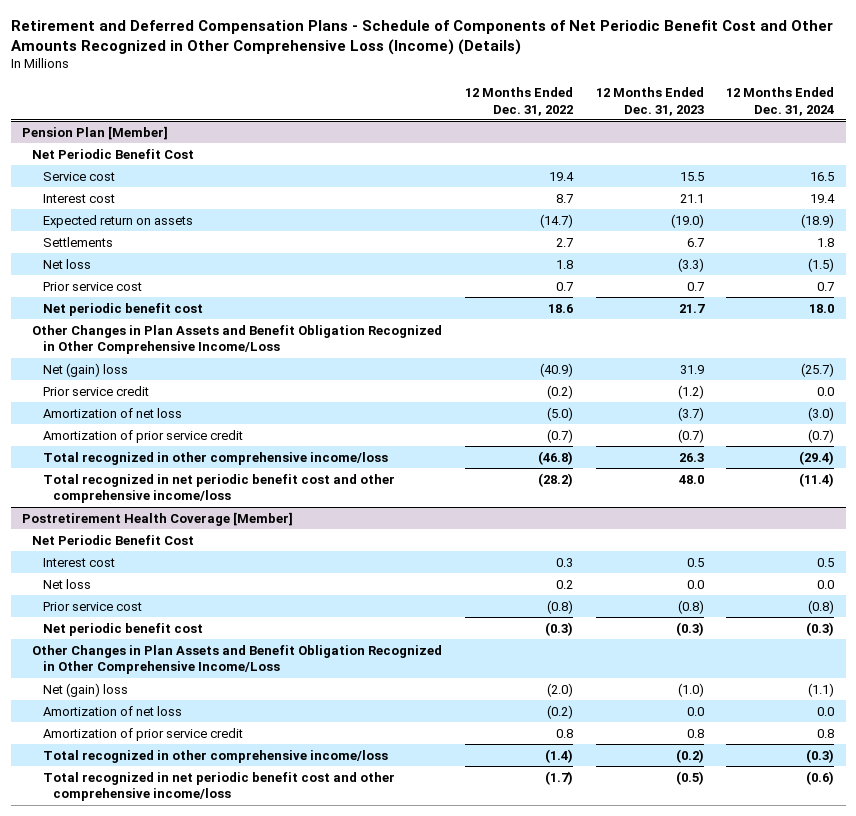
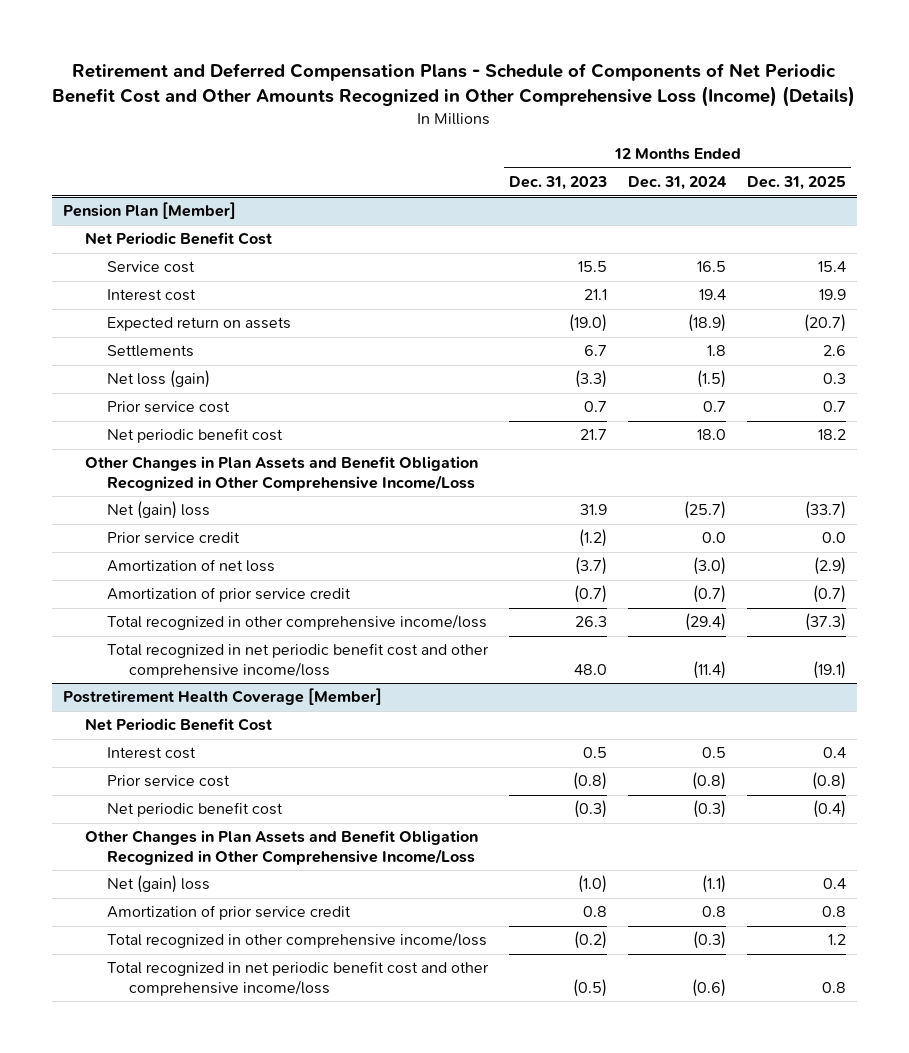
[464,86,573,116] 12 Months Ended Dec. 31, 2022 -> none
none -> [747,176,847,191] Dec. 31, 2025
[42,258,91,269] Net loss -> [107,370,211,389] Net loss (gain)
[42,578,91,589] Net loss -> none
[42,705,182,716] Amortization of net loss -> none

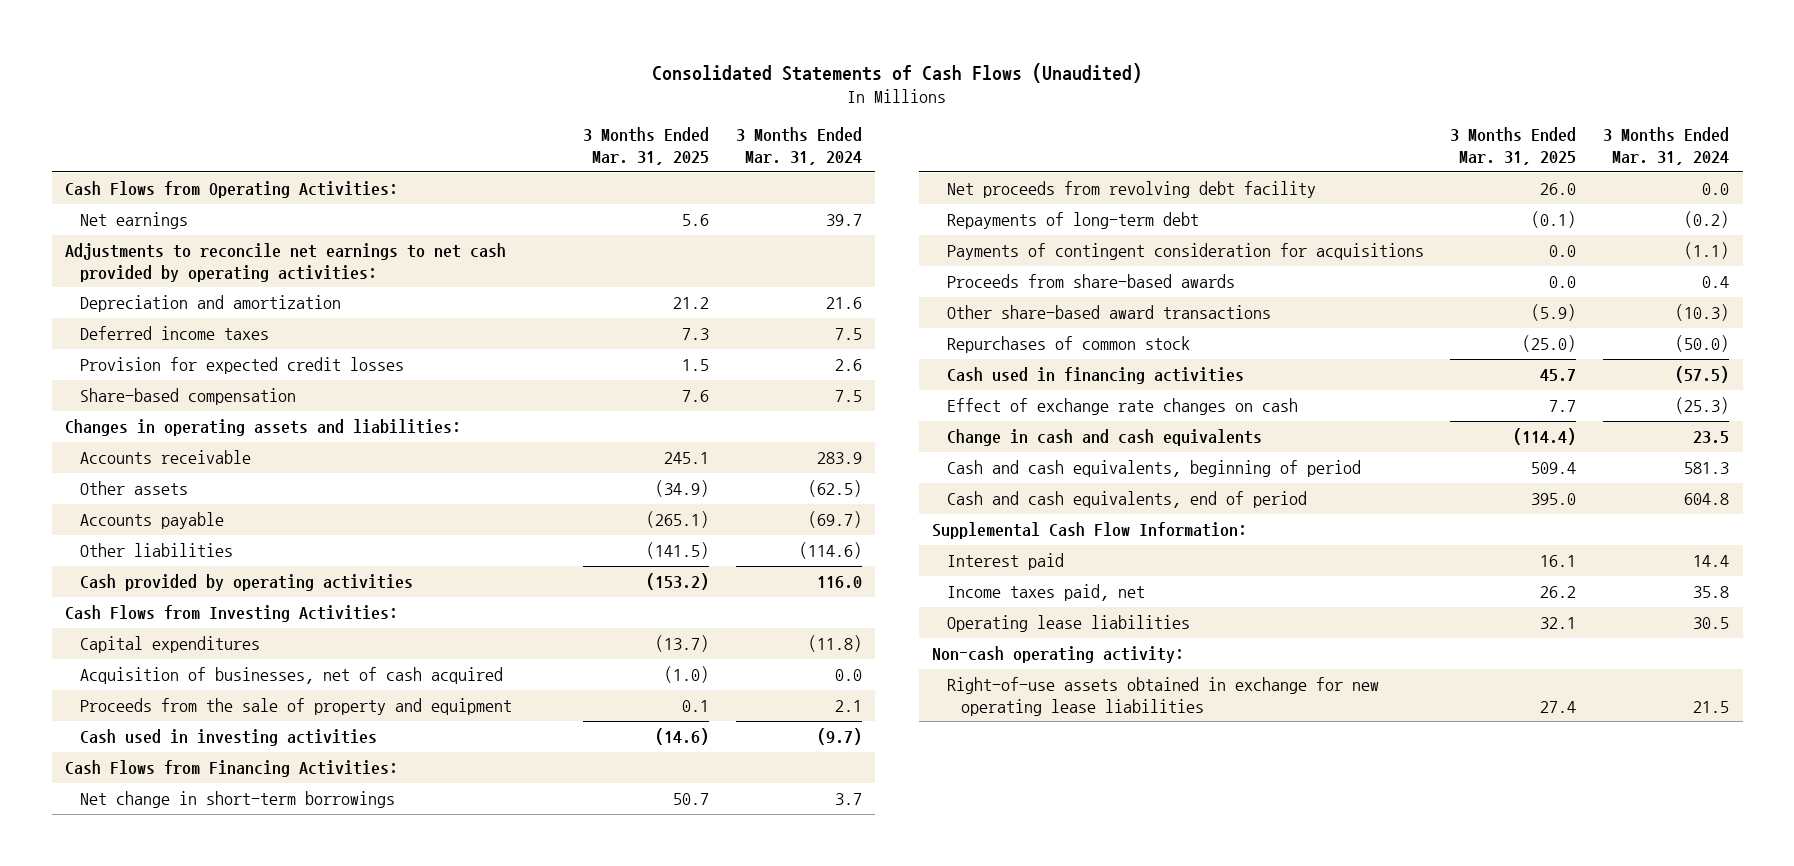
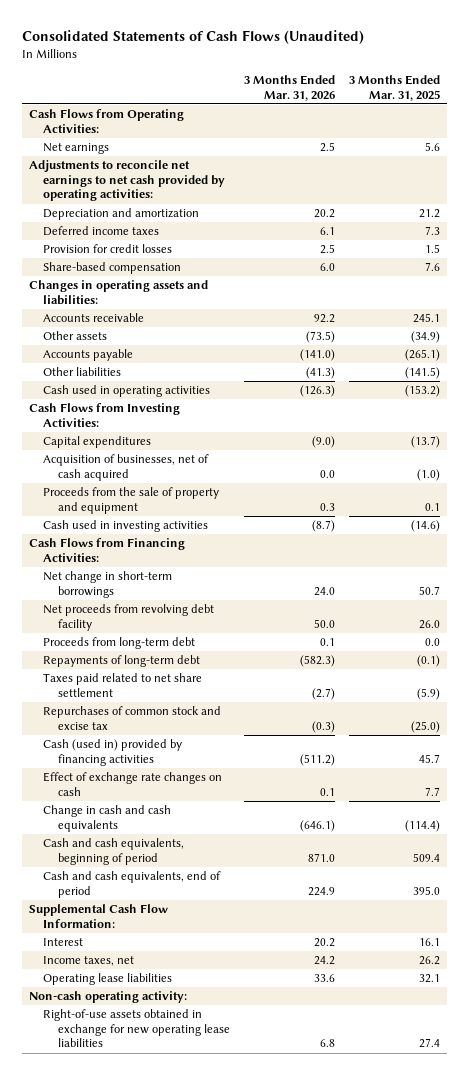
[736,127,863,166] 3 Months Ended Mar. 31, 2024 -> none
none -> [243,75,335,101] 3 Months Ended Mar. 31, 2026
[79,356,404,374] Provision for expected credit losses -> [43,244,173,254] Provision for credit losses
[79,573,413,591] Cash provided by operating activities -> [43,385,211,398] Cash used in operating activities
none -> [43,637,196,650] Proceeds from long-term debt
[946,242,1424,260] Payments of contingent consideration for acquisitions -> none
[946,273,1235,288] Proceeds from share-based awards -> none
[946,304,1271,319] Other share-based award transactions -> [43,673,203,697] Taxes paid related to net share settlement
[946,335,1190,353] Repurchases of common stock -> [43,706,222,730] Repurchases of common stock and excise tax
[946,366,1244,384] Cash used in financing activities -> [43,739,183,766] Cash (used in) provided by financing activities
[946,552,1064,570] Interest paid -> [43,938,84,947] Interest
[946,583,1145,601] Income taxes paid, net -> [43,956,135,967] Income taxes, net

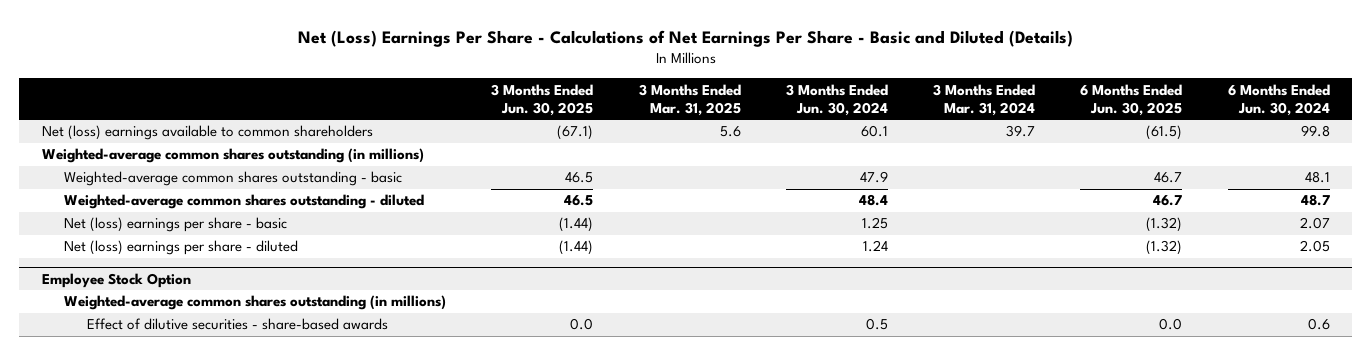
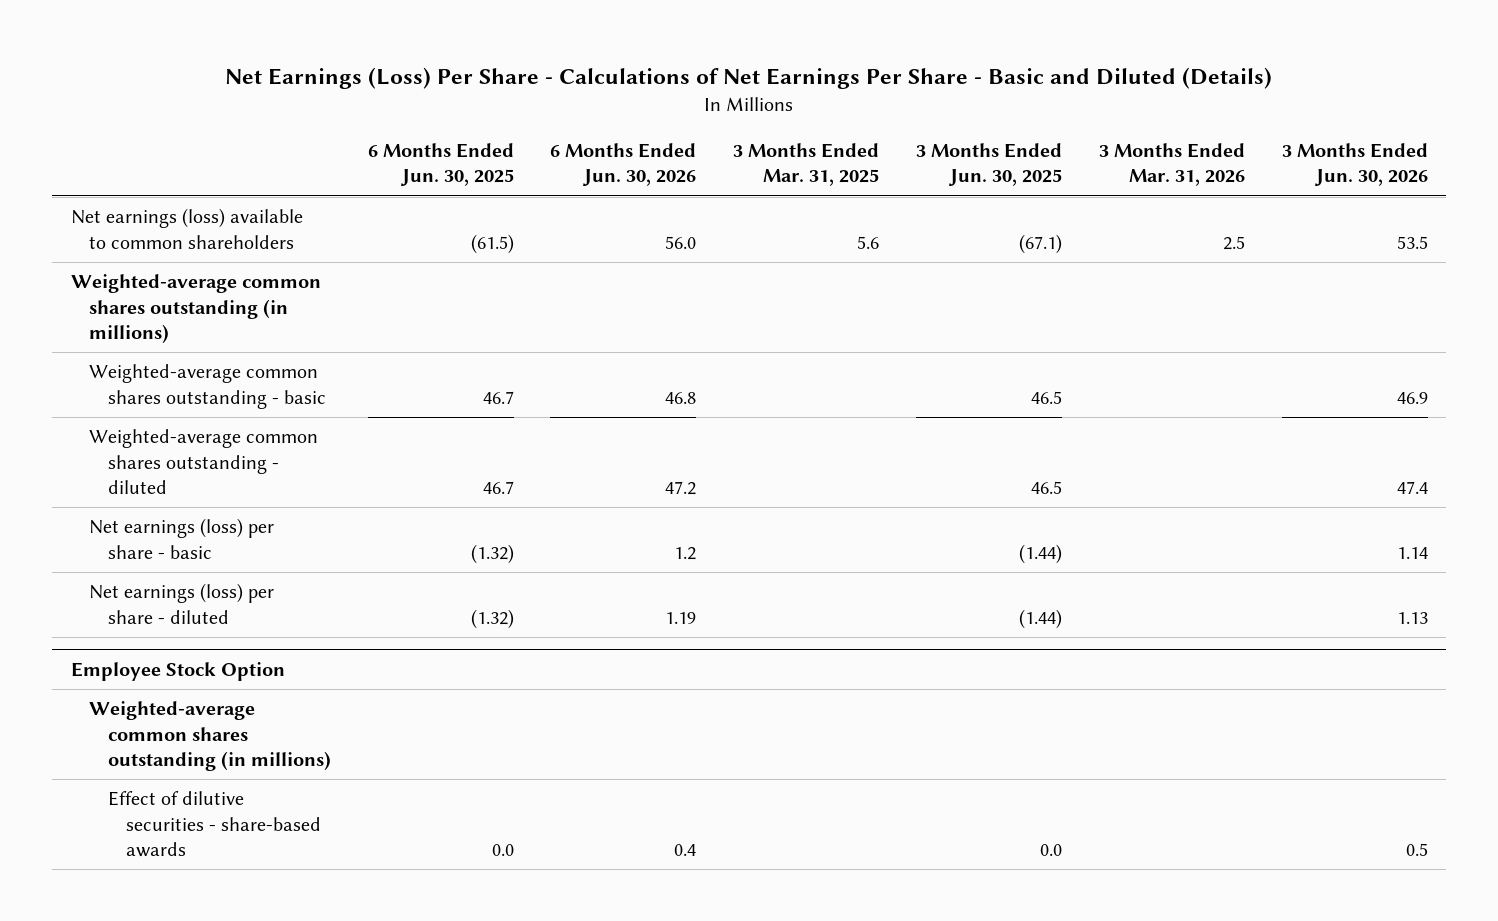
[297,29,1073,47] Net (Loss) Earnings Per Share - Calculations of Net Earnings Per Share - Basic and Diluted (Details) -> [225,66,1273,89] Net Earnings (Loss) Per Share - Calculations of Net Earnings Per Share - Basic and Diluted (Details)
[785,83,888,117] 3 Months Ended Jun. 30, 2024 -> none
[933,83,1036,117] 3 Months Ended Mar. 31, 2024 -> none
[1227,83,1330,117] 6 Months Ended Jun. 30, 2024 -> none
none -> [550,143,697,187] 6 Months Ended Jun. 30, 2026
none -> [1098,143,1245,187] 3 Months Ended Mar. 31, 2026
none -> [1281,143,1428,187] 3 Months Ended Jun. 30, 2026
[41,125,373,141] Net (loss) earnings available to common shareholders -> [70,208,303,249] Net earnings (loss) available to common shareholders
[64,217,288,233] Net (loss) earnings per share - basic -> [89,518,275,559] Net earnings (loss) per share - basic
[64,240,299,256] Net (loss) earnings per share - diluted -> [89,583,275,624] Net earnings (loss) per share - diluted

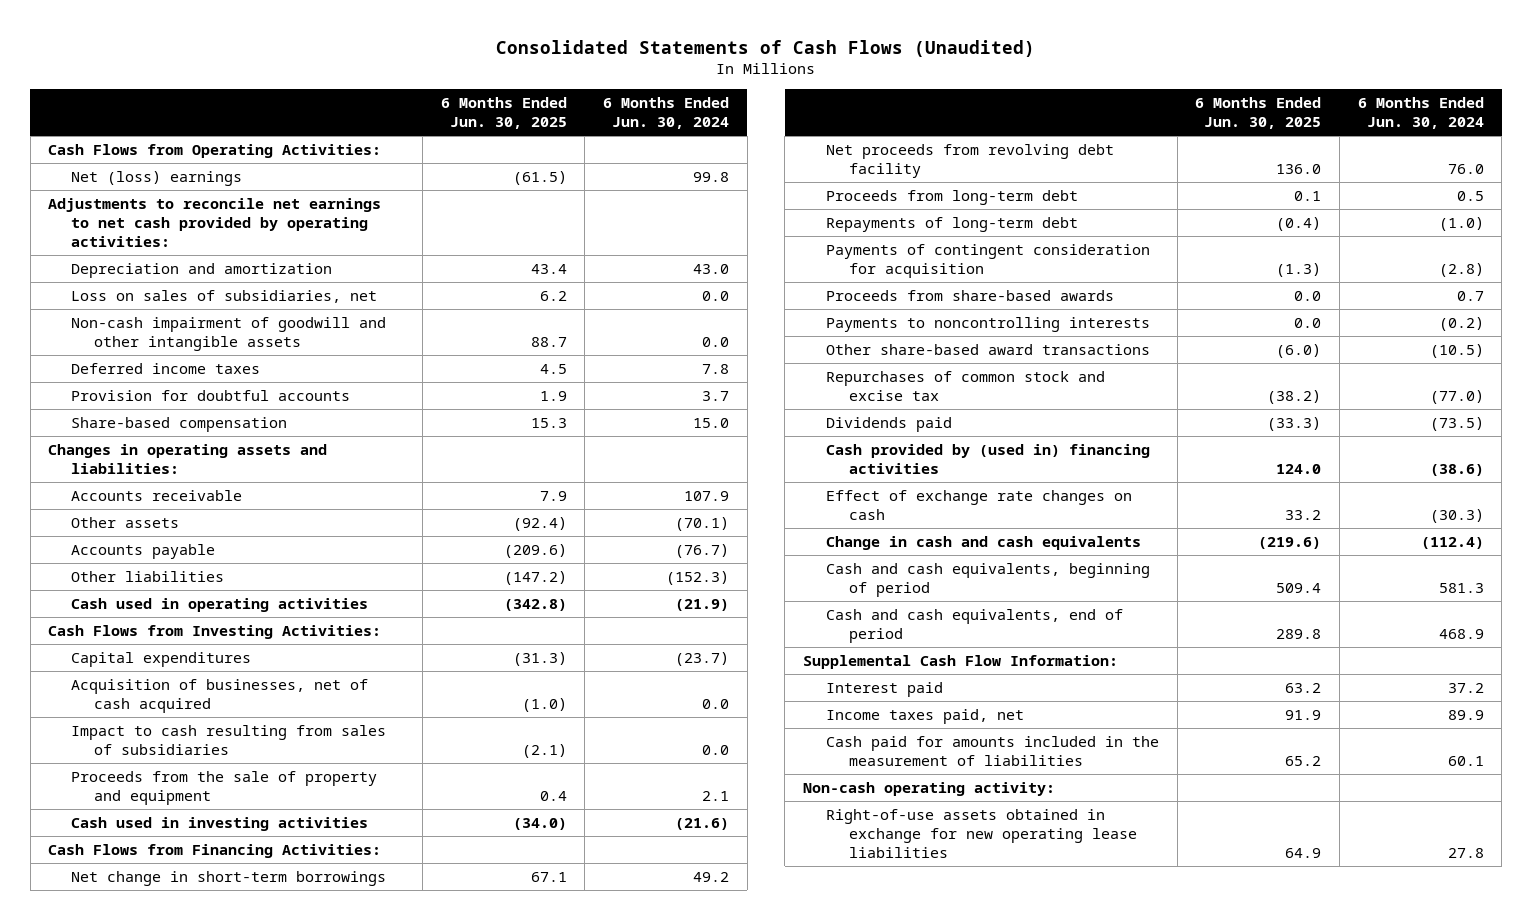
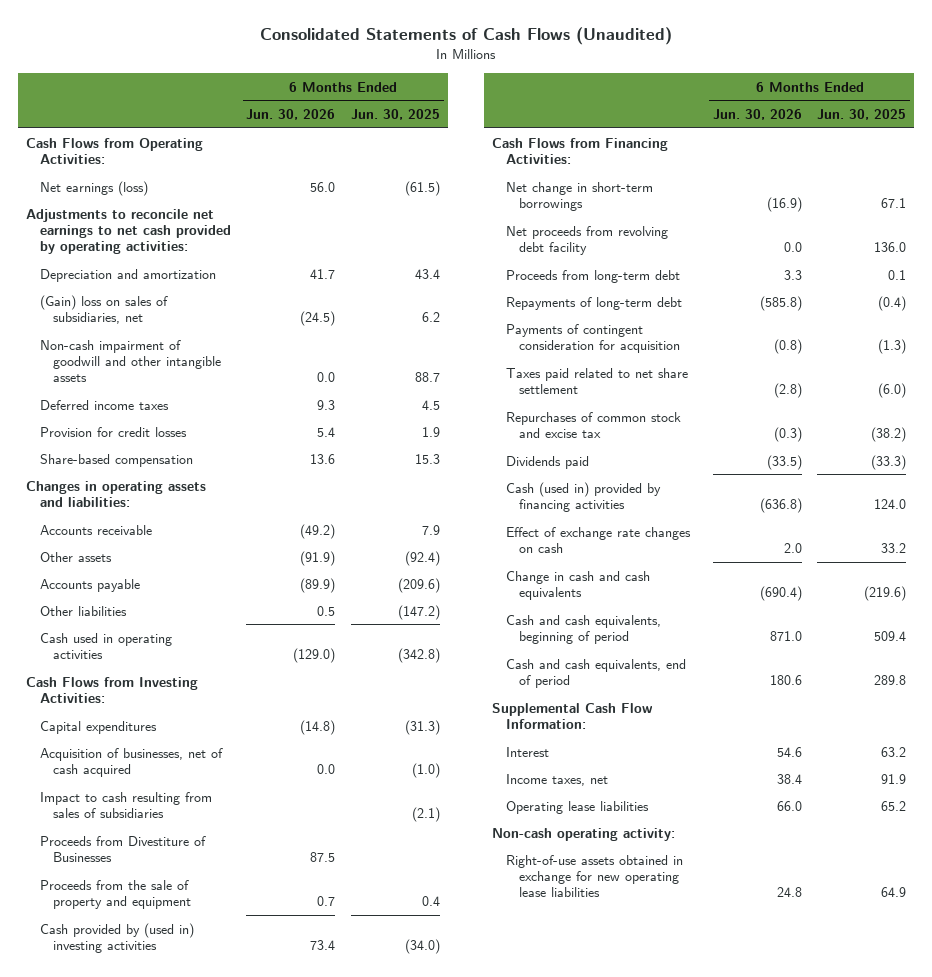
[602,97,729,130] 6 Months Ended Jun. 30, 2024 -> none
none -> [246,109,336,121] Jun. 30, 2026
[71,171,243,187] Net (loss) earnings -> [39,180,148,196] Net earnings (loss)
[71,290,378,304] Loss on sales of subsidiaries, net -> [39,294,168,324] (Gain) loss on sales of subsidiaries, net
[71,390,351,402] Provision for doubtful accounts -> [39,426,187,437] Provision for credit losses
none -> [39,835,206,862] Proceeds from Divestiture of Businesses
[71,817,369,832] Cash used in investing activities -> [39,922,194,953] Cash provided by (used in) investing activities
[825,290,1114,302] Proceeds from share-based awards -> none
[825,317,1150,333] Payments to noncontrolling interests -> none
[825,344,1150,356] Other share-based award transactions -> none
none -> [505,367,688,394] Taxes paid related to net share settlement
[825,444,1150,474] Cash provided by (used in) financing activities -> [505,481,661,512] Cash (used in) provided by financing activities
[825,682,943,698] Interest paid -> [505,746,549,757] Interest
[825,709,1024,725] Income taxes paid, net -> [505,773,608,786] Income taxes, net
[825,736,1159,766] Cash paid for amounts included in the measurement of liabilities -> [505,800,649,814] Operating lease liabilities

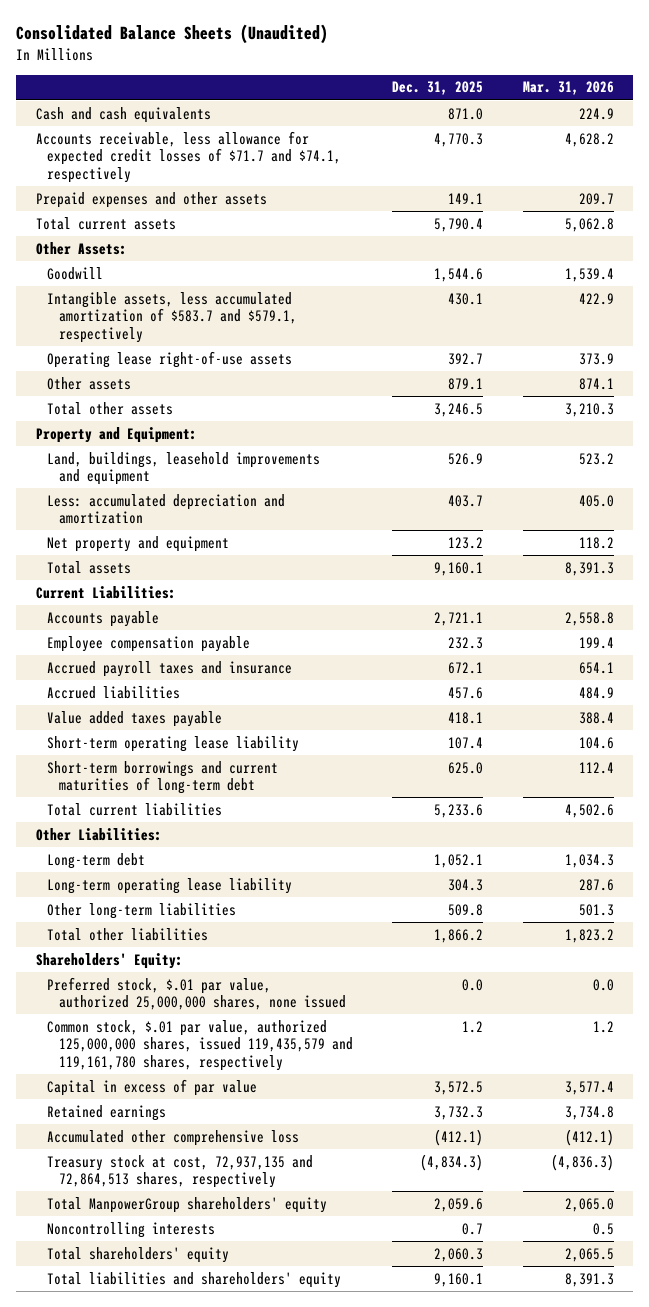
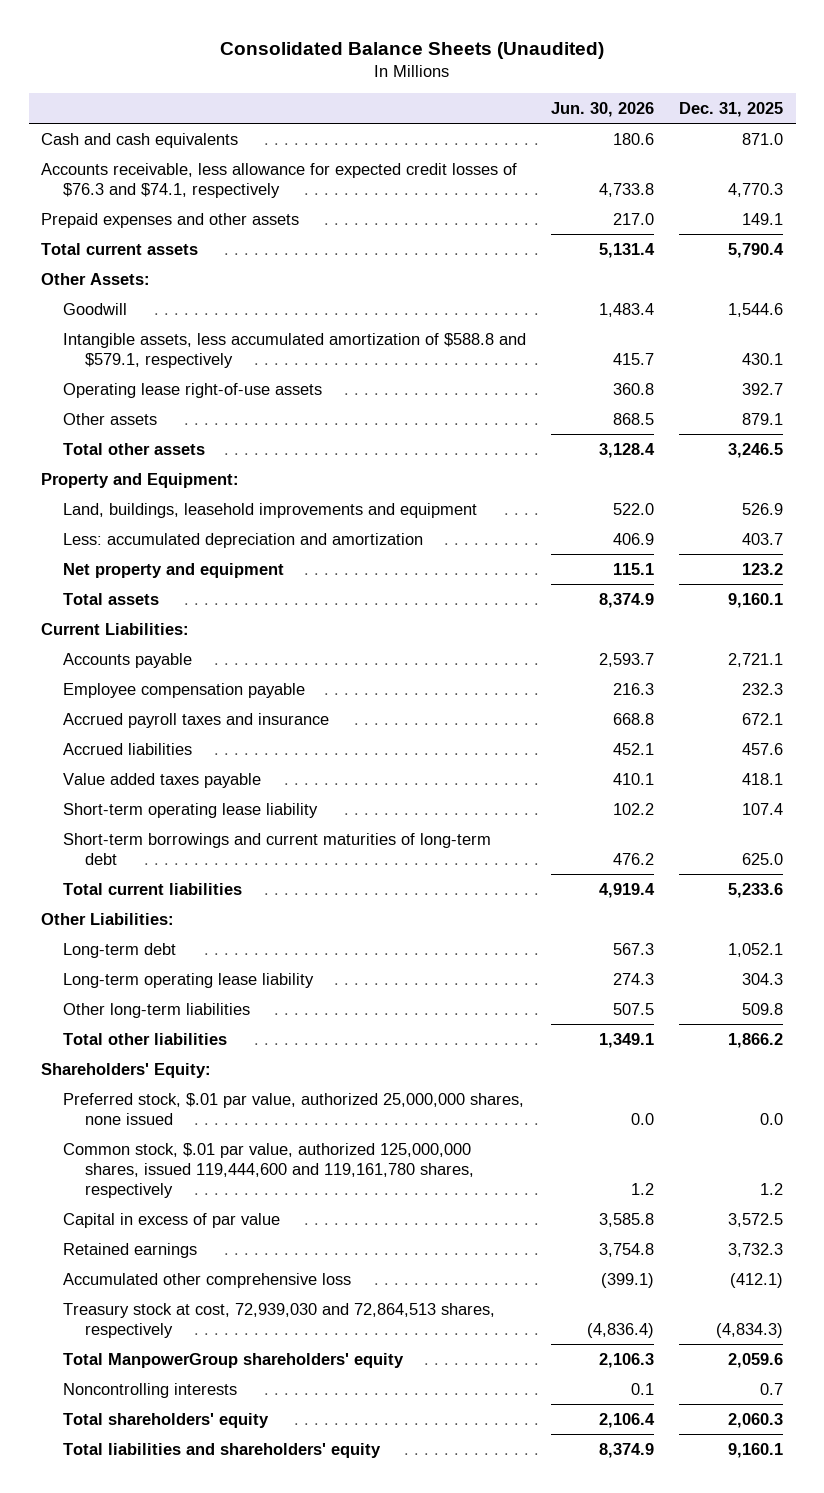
[522,81,614,96] Mar. 31, 2026 -> none
none -> [551,102,655,118] Jun. 30, 2026
[35,130,342,183] Accounts receivable, less allowance for expected credit losses of $71.7 and $74.1, respectively -> [41,162,518,198] Accounts receivable, less allowance for expected credit losses of $76.3 and $74.1, respectively
[47,291,297,343] Intangible assets, less accumulated amortization of $583.7 and $579.1, respectively -> [63,332,527,368] Intangible assets, less accumulated amortization of $588.8 and $579.1, respectively
[47,1019,353,1071] Common stock, $.01 par value, authorized 125,000,000 shares, issued 119,435,579 and 119,161,780 shares, respectively -> [63,1142,474,1198] Common stock, $.01 par value, authorized 125,000,000 shares, issued 119,444,600 and 119,161,780 shares, respectively
[47,1154,314,1189] Treasury stock at cost, 72,937,135 and 72,864,513 shares, respectively -> [63,1302,496,1338] Treasury stock at cost, 72,939,030 and 72,864,513 shares, respectively

